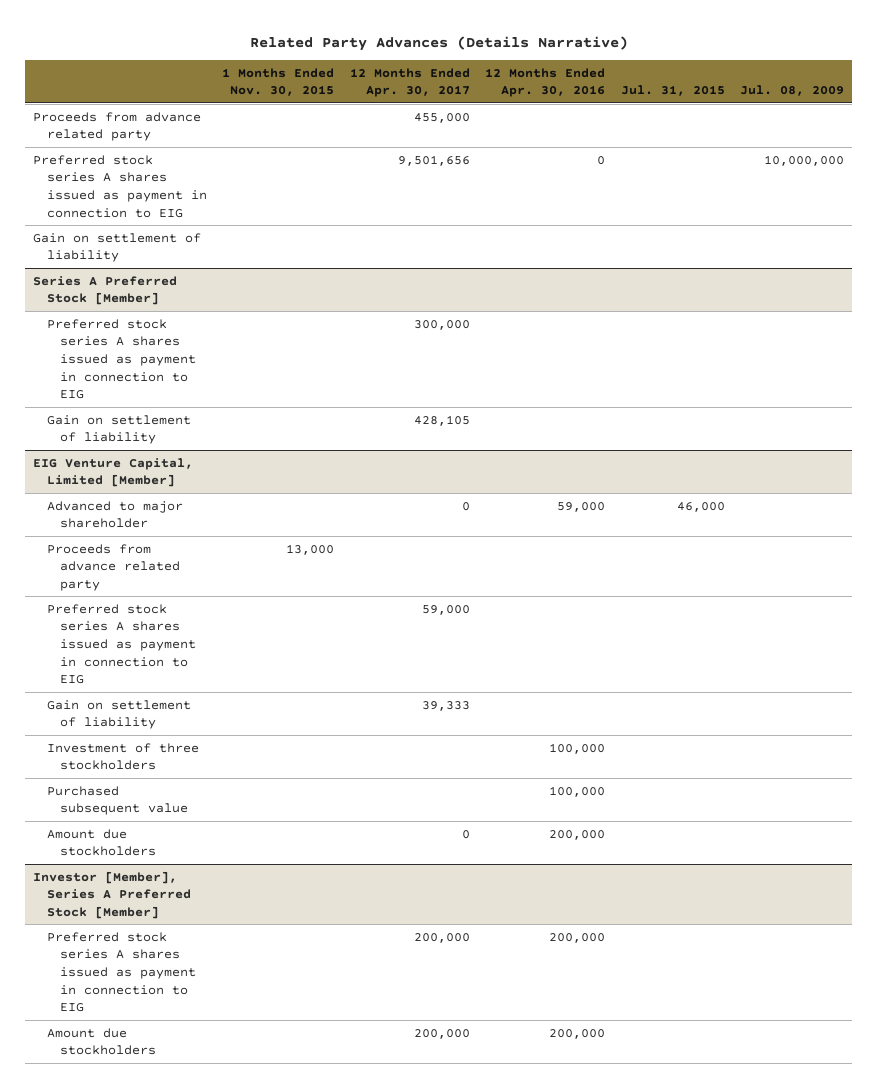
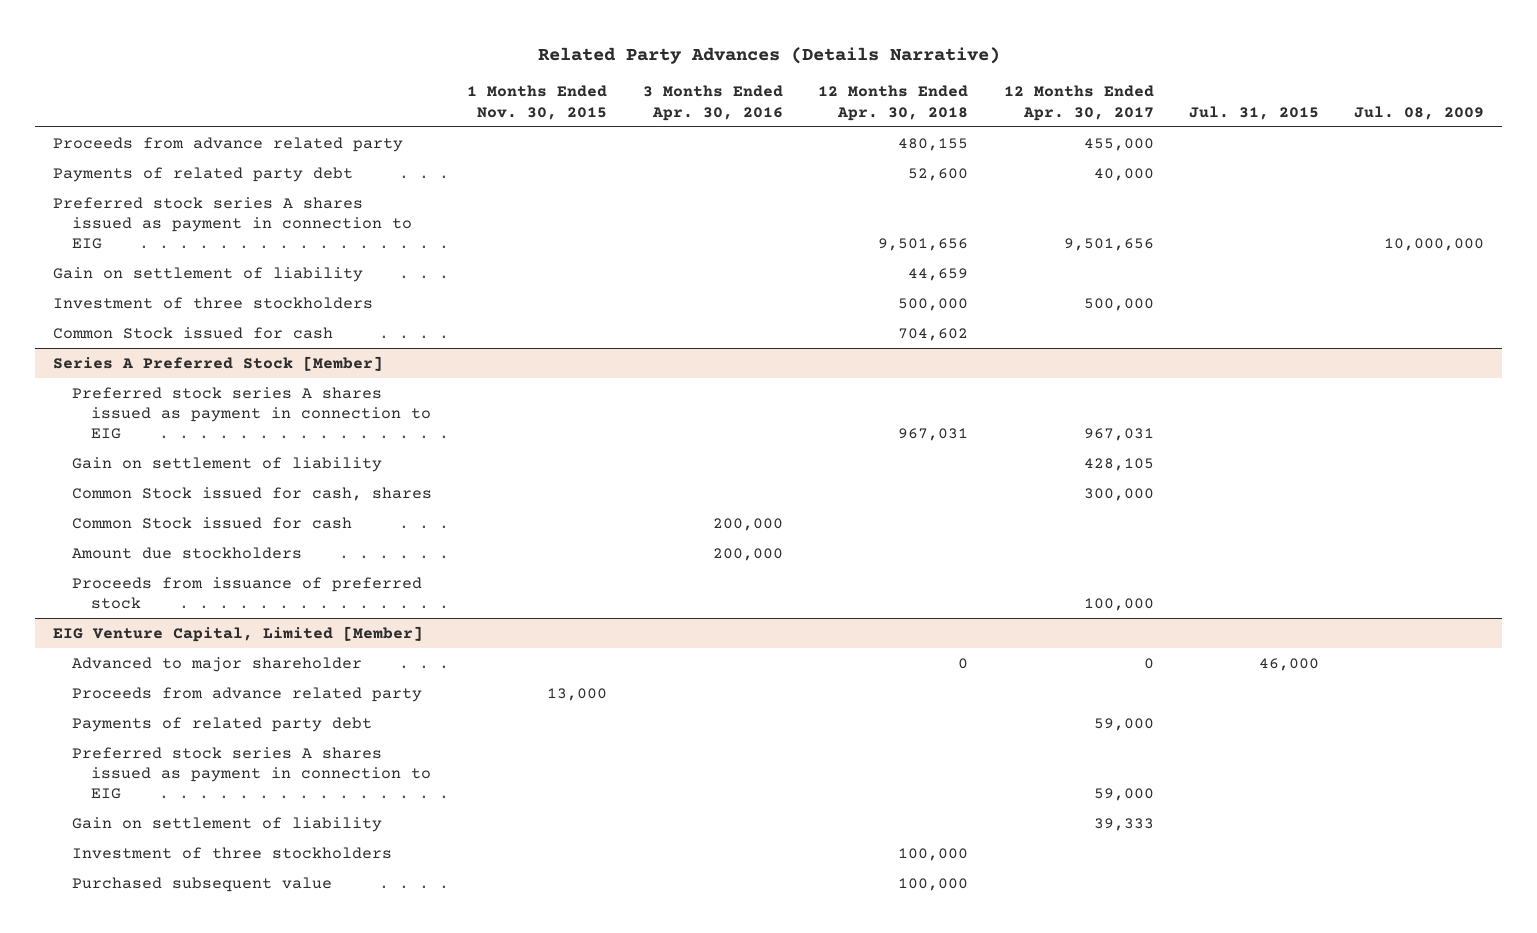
[485,67,606,98] 12 Months Ended Apr. 30, 2016 -> none
none -> [642,85,783,121] 3 Months Ended Apr. 30, 2016
none -> [818,85,969,121] 12 Months Ended Apr. 30, 2018
none -> [52,166,353,182] Payments of related party debt
none -> [52,296,373,309] Investment of three stockholders
none -> [52,326,333,339] Common Stock issued for cash
[413,319,470,330] 300,000 -> [1083,428,1154,442] 967,031
none -> [71,486,432,501] Common Stock issued for cash, shares
none -> [71,516,352,529] Common Stock issued for cash
none -> [71,546,302,559] Amount due stockholders
none -> [71,576,422,609] Proceeds from issuance of preferred stock
none -> [71,716,372,732] Payments of related party debt
[46,828,157,857] Amount due stockholders -> none
[33,870,191,919] Investor [Member], Series A Preferred Stock [Member] -> none
[46,931,197,1013] Preferred stock series A shares issued as payment in connection to EIG -> none
[46,1027,157,1056] Amount due stockholders -> none

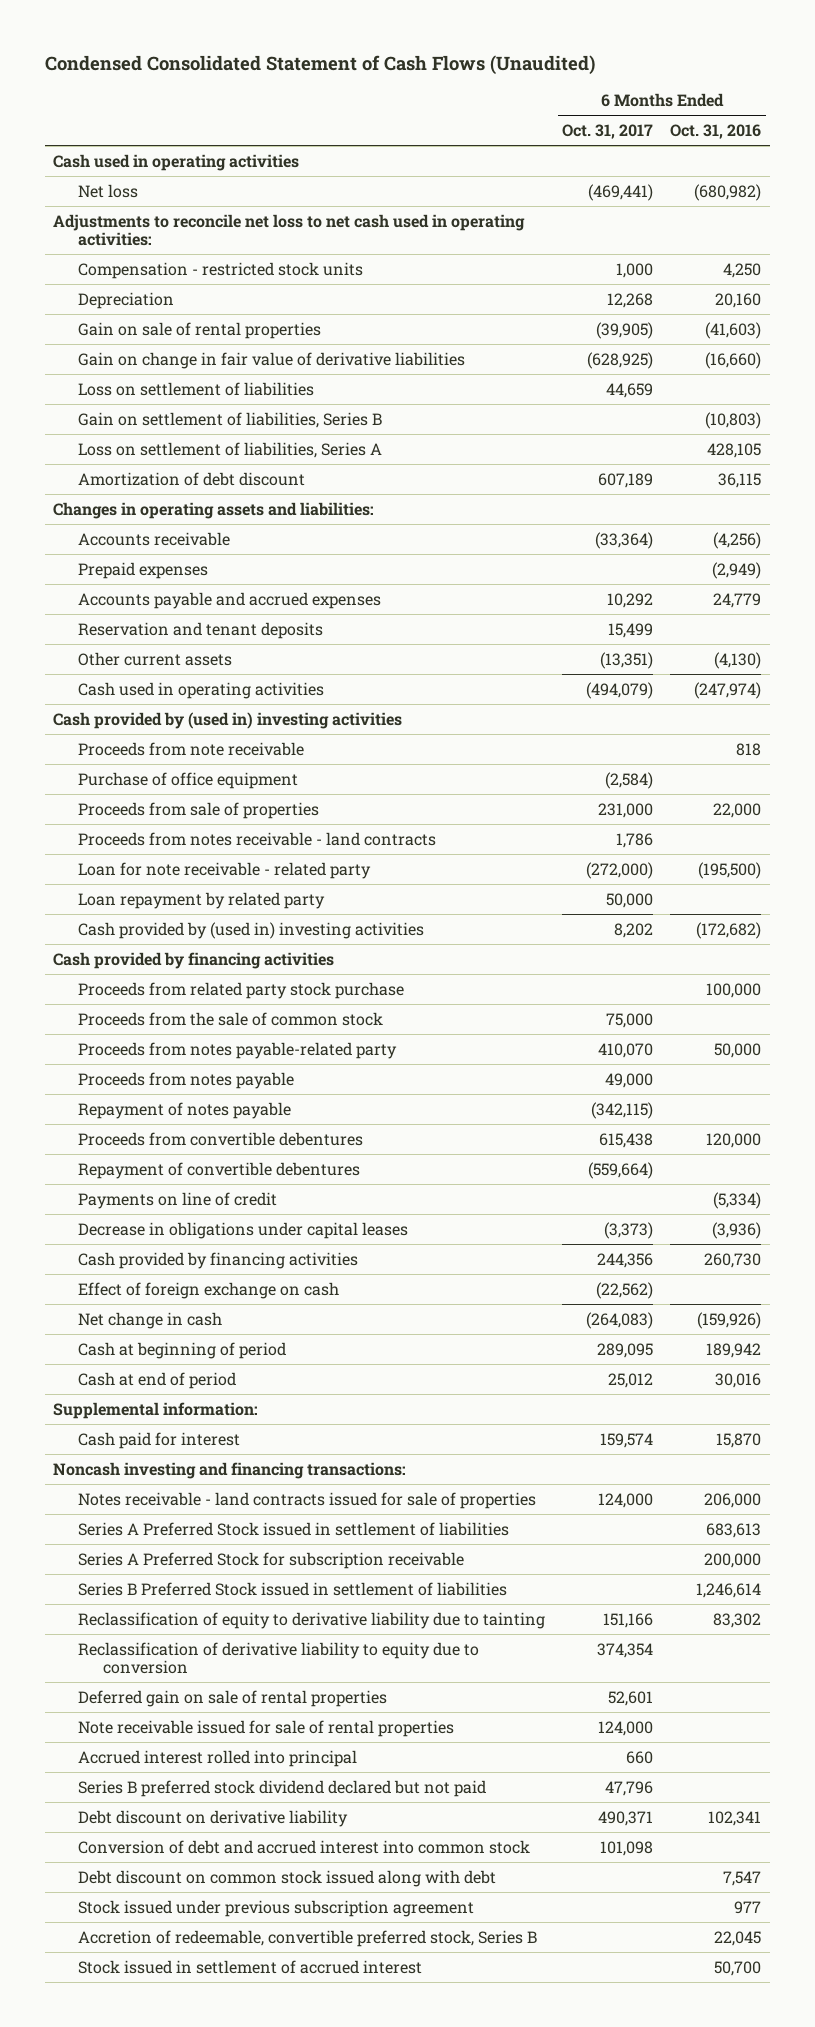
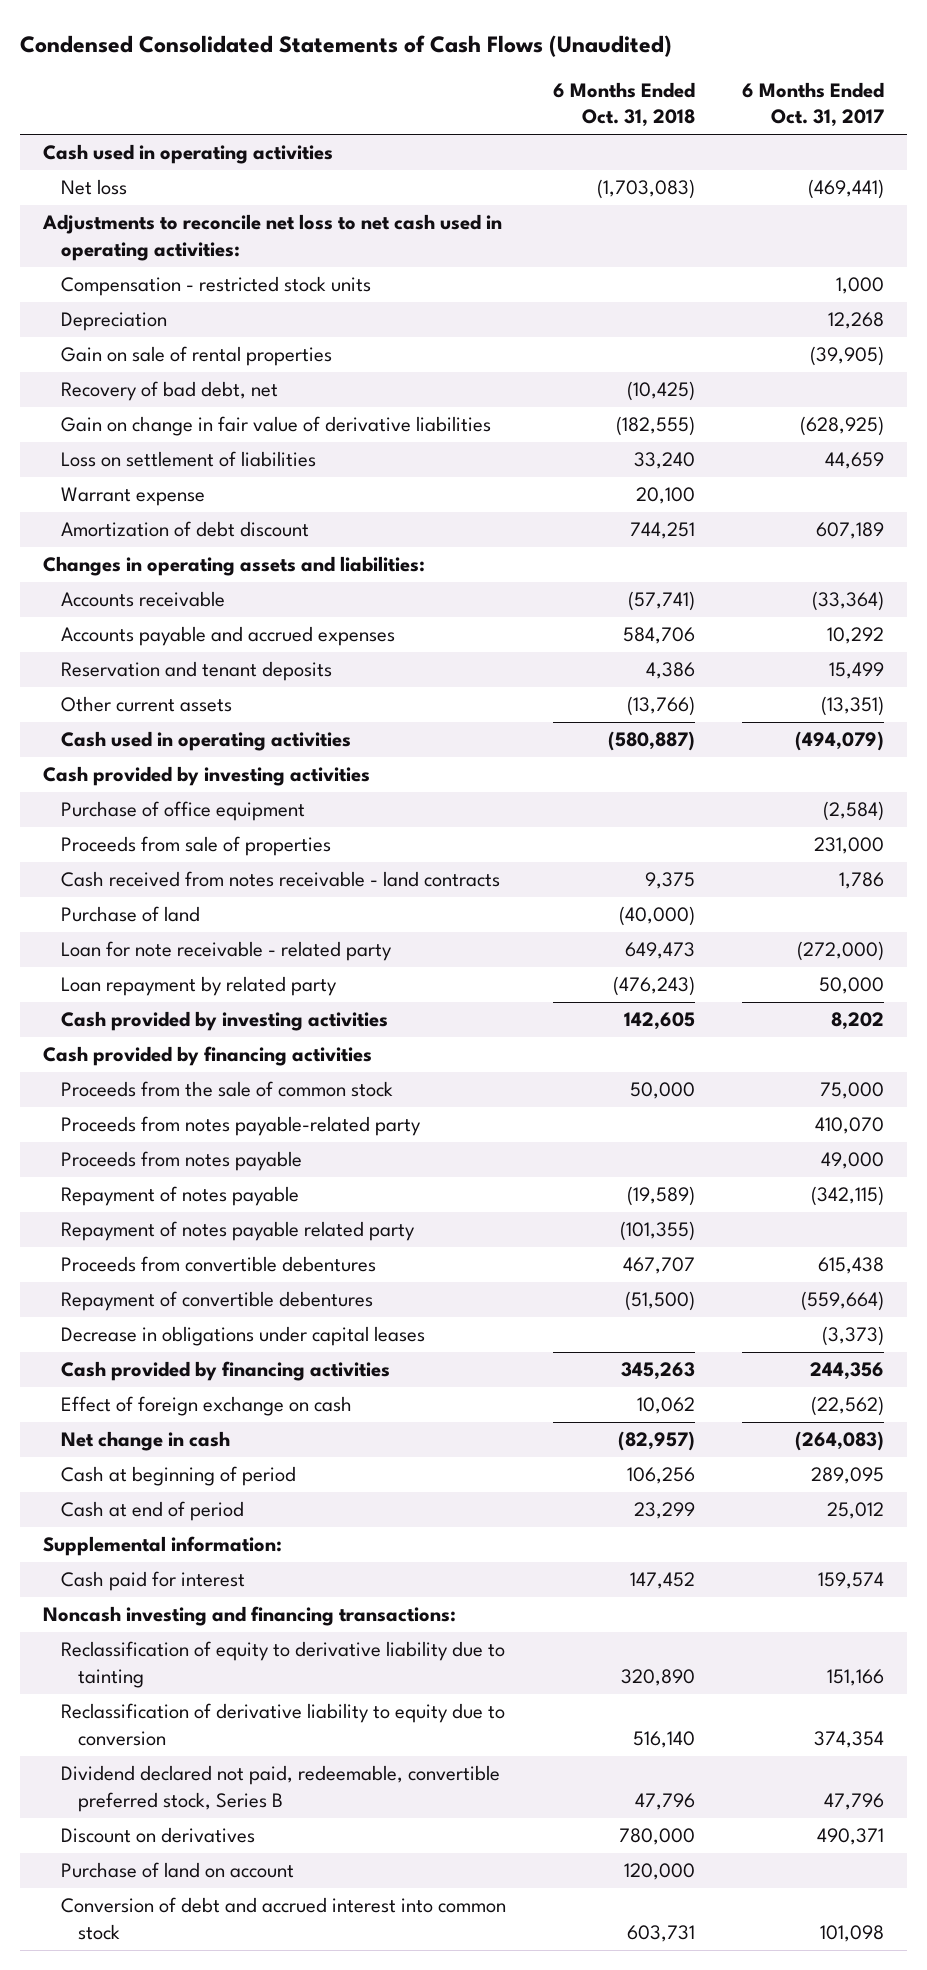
[44,54,595,75] Condensed Consolidated Statement of Cash Flows (Unaudited) -> [19,34,672,57] Condensed Consolidated Statements of Cash Flows (Unaudited)
[670,123,762,139] Oct. 31, 2016 -> none
none -> [552,81,695,128] 6 Months Ended Oct. 31, 2018
none -> [60,381,278,402] Recovery of bad debt, net
[77,411,382,428] Gain on settlement of liabilities, Series B -> none
[77,441,382,458] Loss on settlement of liabilities, Series A -> none
none -> [60,487,205,507] Warrant expense
[77,561,208,579] Prepaid expenses -> none
[77,741,304,756] Proceeds from note receivable -> none
[53,711,403,729] Cash provided by (used in) investing activities -> [43,766,371,787] Cash provided by investing activities
[77,831,436,846] Proceeds from notes receivable - land contracts -> [60,871,500,888] Cash received from notes receivable - land contracts
none -> [60,906,200,923] Purchase of land
[77,921,424,939] Cash provided by (used in) investing activities -> [60,1011,388,1032] Cash provided by investing activities
[77,981,404,999] Proceeds from related party stock purchase -> none
none -> [60,1221,415,1242] Repayment of notes payable related party
[77,1191,277,1209] Payments on line of credit -> none
[77,1491,536,1509] Notes receivable - land contracts issued for sale of properties -> none
[77,1521,509,1536] Series A Preferred Stock issued in settlement of liabilities -> none
[77,1551,464,1569] Series A Preferred Stock for subscription receivable -> none
[77,1581,507,1596] Series B Preferred Stock issued in settlement of liabilities -> none
[77,1689,387,1707] Deferred gain on sale of rental properties -> none
[77,1719,454,1737] Note receivable issued for sale of rental properties -> none
[77,1749,357,1767] Accrued interest rolled into principal -> none
[77,1779,486,1797] Series B preferred stock dividend declared but not paid -> [60,1765,500,1813] Dividend declared not paid, redeemable, convertible preferred stock, Series B
[77,1809,348,1827] Debt discount on derivative liability -> [60,1827,255,1844] Discount on derivatives
none -> [60,1862,294,1879] Purchase of land on account
[77,1869,496,1887] Debt discount on common stock issued along with debt -> none
[77,1899,474,1917] Stock issued under previous subscription agreement -> none
[77,1929,537,1947] Accretion of redeemable, convertible preferred stock, Series B -> none
[77,1959,422,1974] Stock issued in settlement of accrued interest -> none

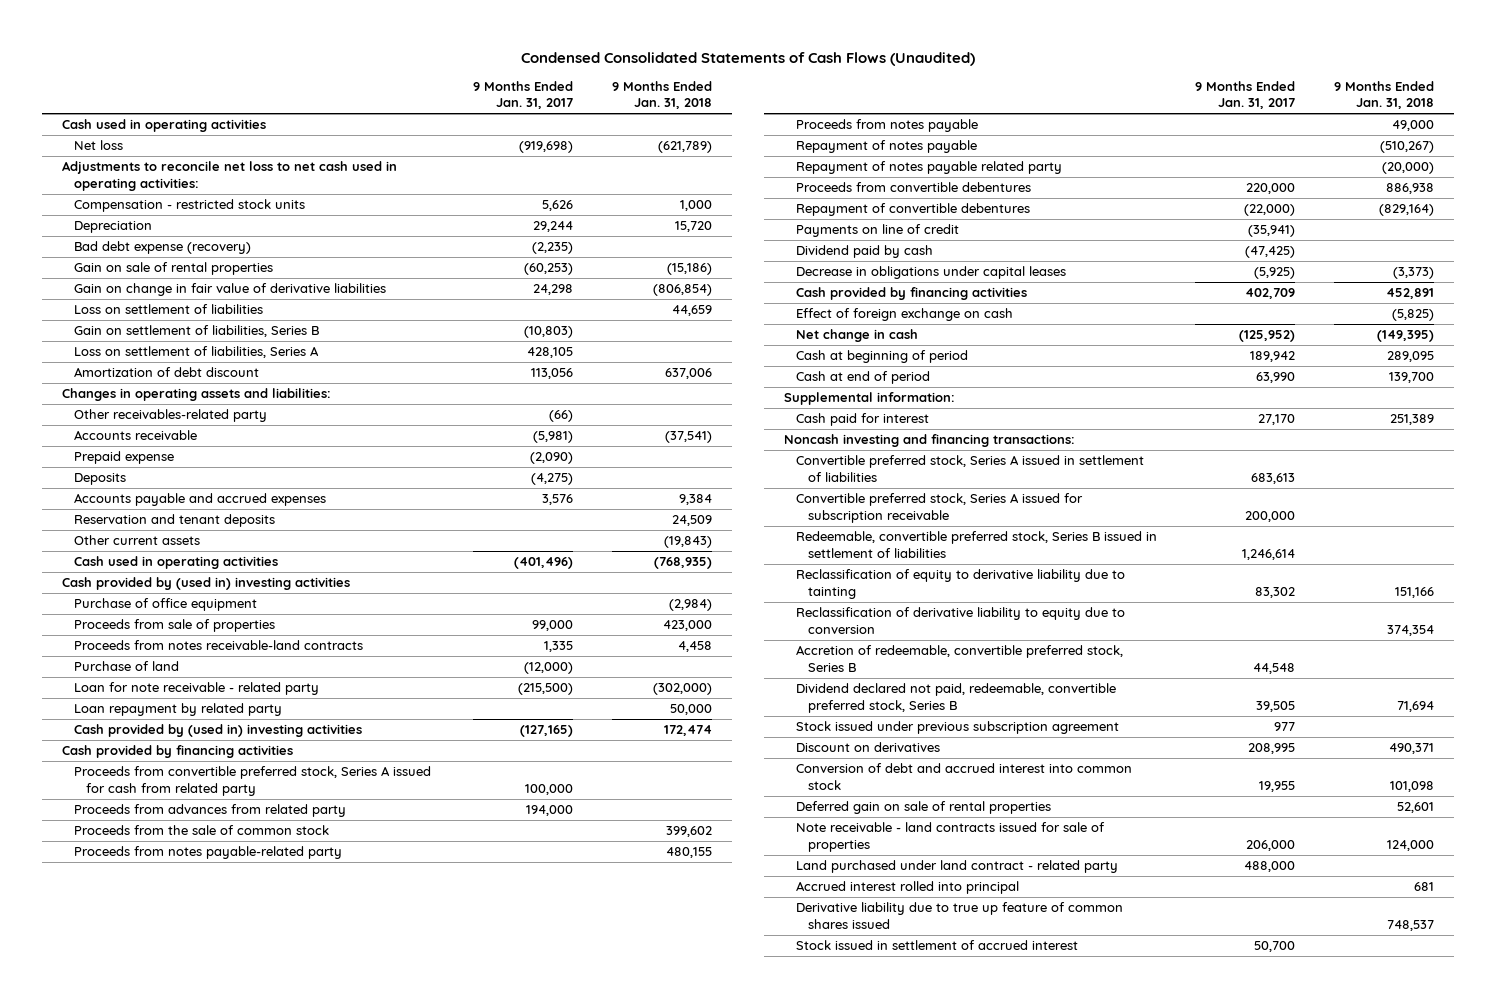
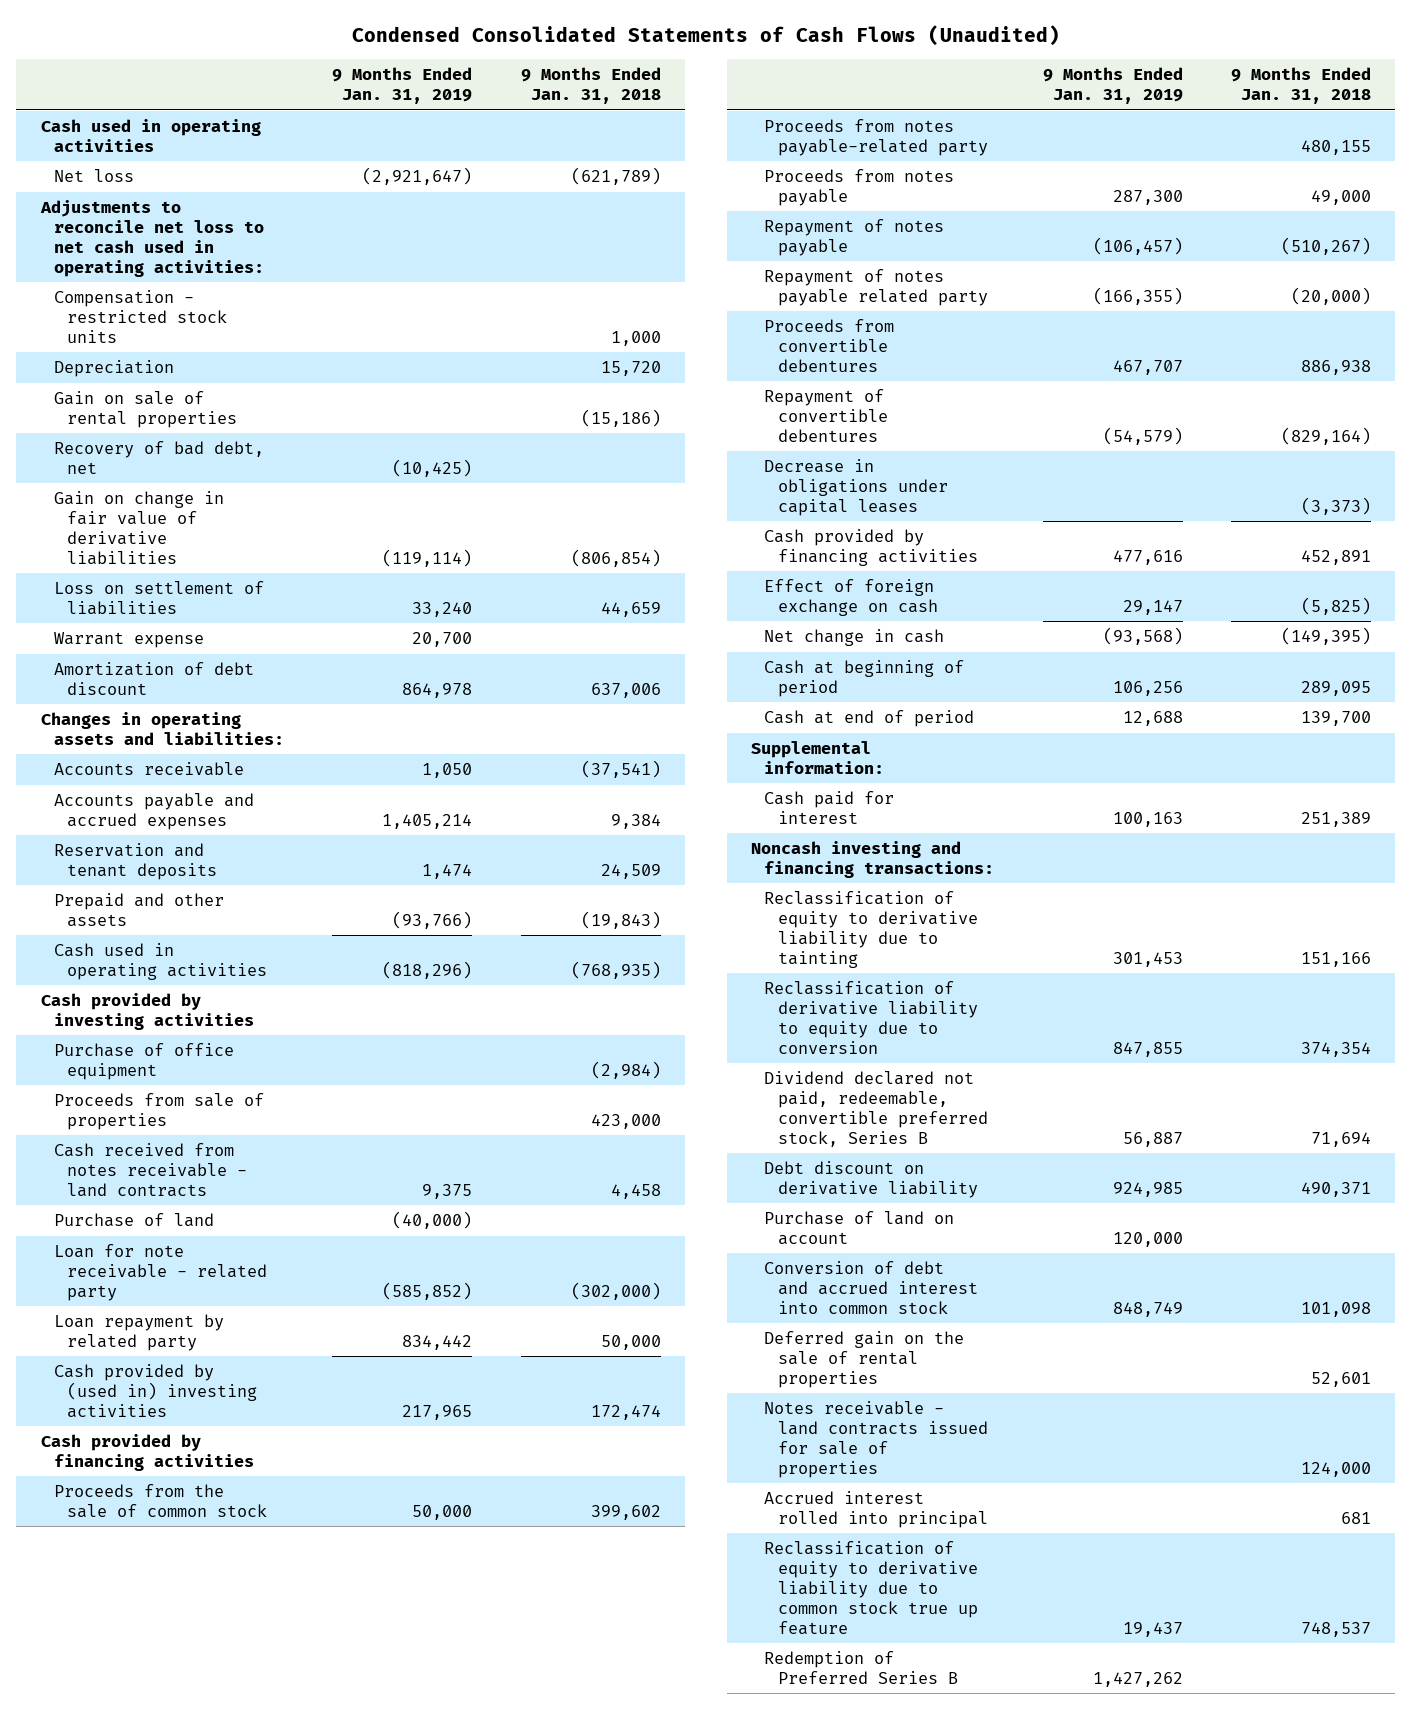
[473,81,574,110] 9 Months Ended Jan. 31, 2017 -> none
none -> [332,67,473,105] 9 Months Ended Jan. 31, 2019
[73,241,251,255] Bad debt expense (recovery) -> none
none -> [54,441,265,475] Recovery of bad debt, net
[73,325,319,338] Gain on settlement of liabilities, Series B -> none
[73,346,319,359] Loss on settlement of liabilities, Series A -> none
none -> [54,632,205,649] Warrant expense
[73,409,267,423] Other receivables-related party -> none
[73,451,174,465] Prepaid expense -> none
[73,473,126,486] Deposits -> none
[73,535,200,546] Other current assets -> [54,893,225,928] Prepaid and other assets
[61,577,350,591] Cash provided by (used in) investing activities -> [40,993,255,1031] Cash provided by investing activities
[73,640,363,651] Proceeds from notes receivable-land contracts -> [54,1143,248,1197] Cash received from notes receivable - land contracts
[73,766,431,796] Proceeds from convertible preferred stock, Series A issued for cash from related party -> none
[73,804,346,818] Proceeds from advances from related party -> none
[795,224,959,238] Payments on line of credit -> none
[795,245,933,259] Dividend paid by cash -> none
[795,455,1144,482] Convertible preferred stock, Series A issued in settlement of liabilities -> none
[795,493,1083,523] Convertible preferred stock, Series A issued for subscription receivable -> none
[795,531,1157,558] Redeemable, convertible preferred stock, Series B issued in settlement of liabilities -> none
[795,645,1123,672] Accretion of redeemable, convertible preferred stock, Series B -> none
[795,721,1119,735] Stock issued under previous subscription agreement -> none
[795,742,940,753] Discount on derivatives -> [764,1161,978,1199] Debt discount on derivative liability
none -> [764,1211,955,1246] Purchase of land on account
[795,860,1118,874] Land purchased under land contract - related party -> none
[795,801,1051,815] Deferred gain on sale of rental properties -> [764,1331,965,1388] Deferred gain on the sale of rental properties
[795,822,1105,852] Note receivable - land contracts issued for sale of properties -> [764,1401,988,1478] Notes receivable - land contracts issued for sale of properties
[795,940,1078,951] Stock issued in settlement of accrued interest -> none
[795,902,1123,929] Derivative liability due to true up feature of common shares issued -> [764,1541,978,1635] Reclassification of equity to derivative liability due to common stock true up feature
none -> [764,1651,958,1685] Redemption of Preferred Series B

